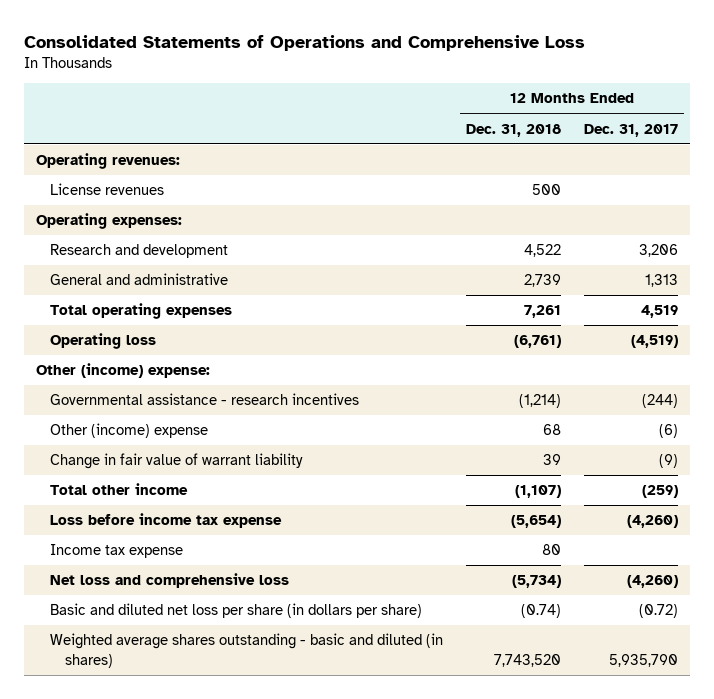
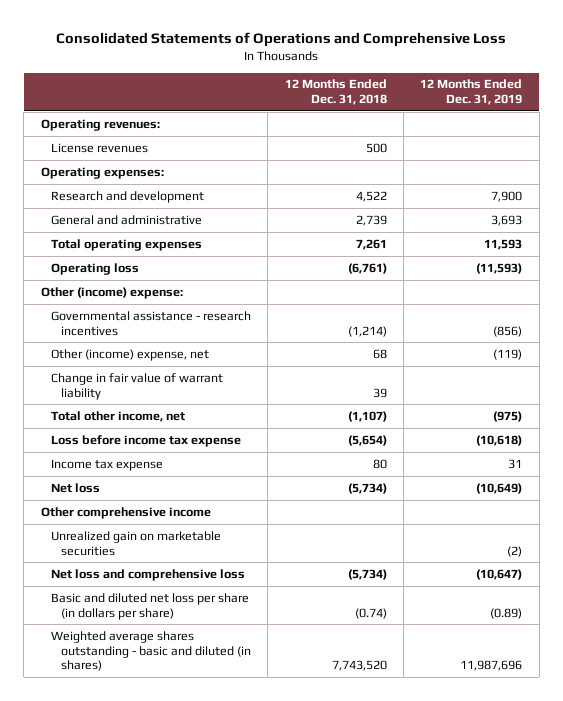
[584,123,679,137] Dec. 31, 2017 -> none
none -> [420,79,523,106] 12 Months Ended Dec. 31, 2019
[50,423,209,439] Other (income) expense -> [50,348,209,361] Other (income) expense, net
[50,483,189,496] Total other income -> [50,410,185,422] Total other income, net
none -> [50,482,100,493] Net loss
none -> [40,506,211,519] Other comprehensive income
none -> [50,530,221,556] Unrealized gain on marketable securities

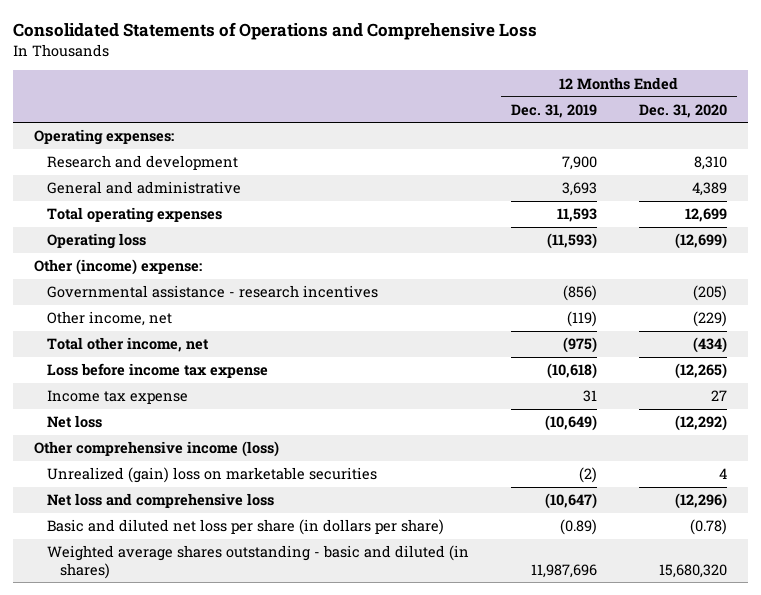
[284,79,387,106] 12 Months Ended Dec. 31, 2018 -> none
none -> [638,103,727,118] Dec. 31, 2020
[40,118,160,131] Operating revenues: -> none
[50,142,148,153] License revenues -> none
[50,372,223,400] Change in fair value of warrant liability -> none
[50,348,209,361] Other (income) expense, net -> [47,311,173,327] Other income, net
[40,506,211,519] Other comprehensive income -> [33,441,279,458] Other comprehensive income (loss)
[50,530,221,556] Unrealized gain on marketable securities -> [47,467,378,484] Unrealized (gain) loss on marketable securities

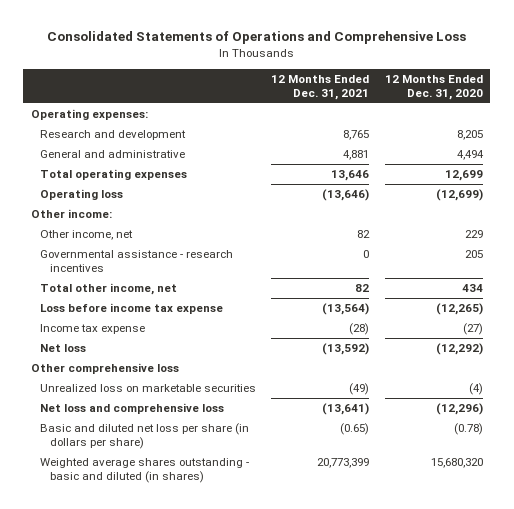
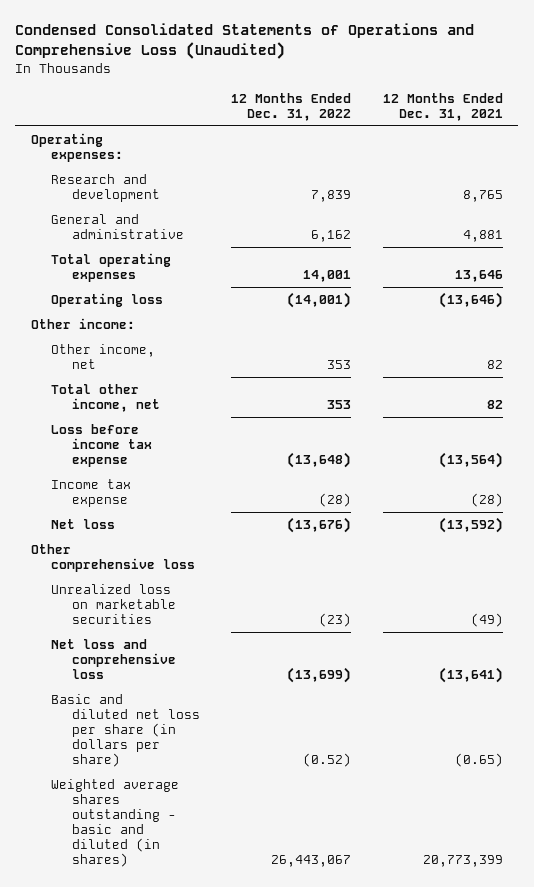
[46,31,466,45] Consolidated Statements of Operations and Comprehensive Loss -> [15,23,475,60] Condensed Consolidated Statements of Operations and Comprehensive Loss (Unaudited)
[384,74,483,100] 12 Months Ended Dec. 31, 2020 -> none
none -> [231,92,352,121] 12 Months Ended Dec. 31, 2022
[40,250,234,273] Governmental assistance - research incentives -> none

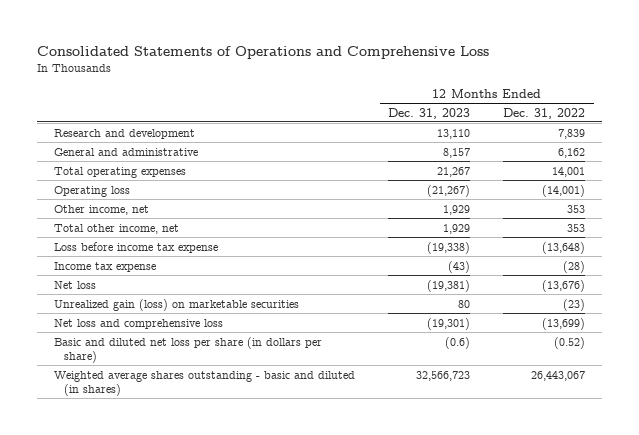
[15,23,475,60] Condensed Consolidated Statements of Operations and Comprehensive Loss (Unaudited) -> [36,45,489,59] Consolidated Statements of Operations and Comprehensive Loss
[382,92,503,121] 12 Months Ended Dec. 31, 2021 -> none
none -> [387,107,470,119] Dec. 31, 2023
[30,132,124,163] Operating expenses: -> none
[30,317,135,329] Other income: -> none
[30,543,196,573] Other comprehensive loss -> none
[51,583,176,625] Unrealized loss on marketable securities -> [53,298,299,311] Unrealized gain (loss) on marketable securities

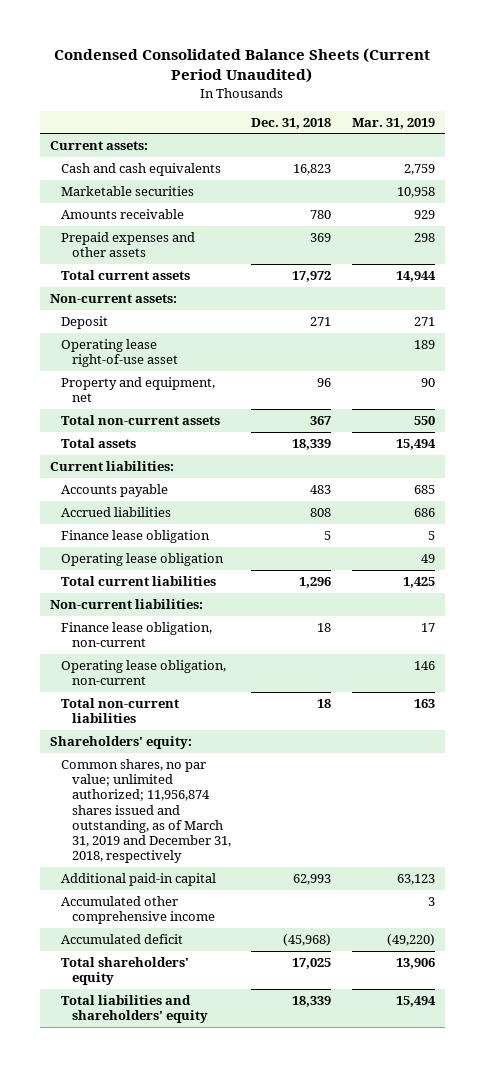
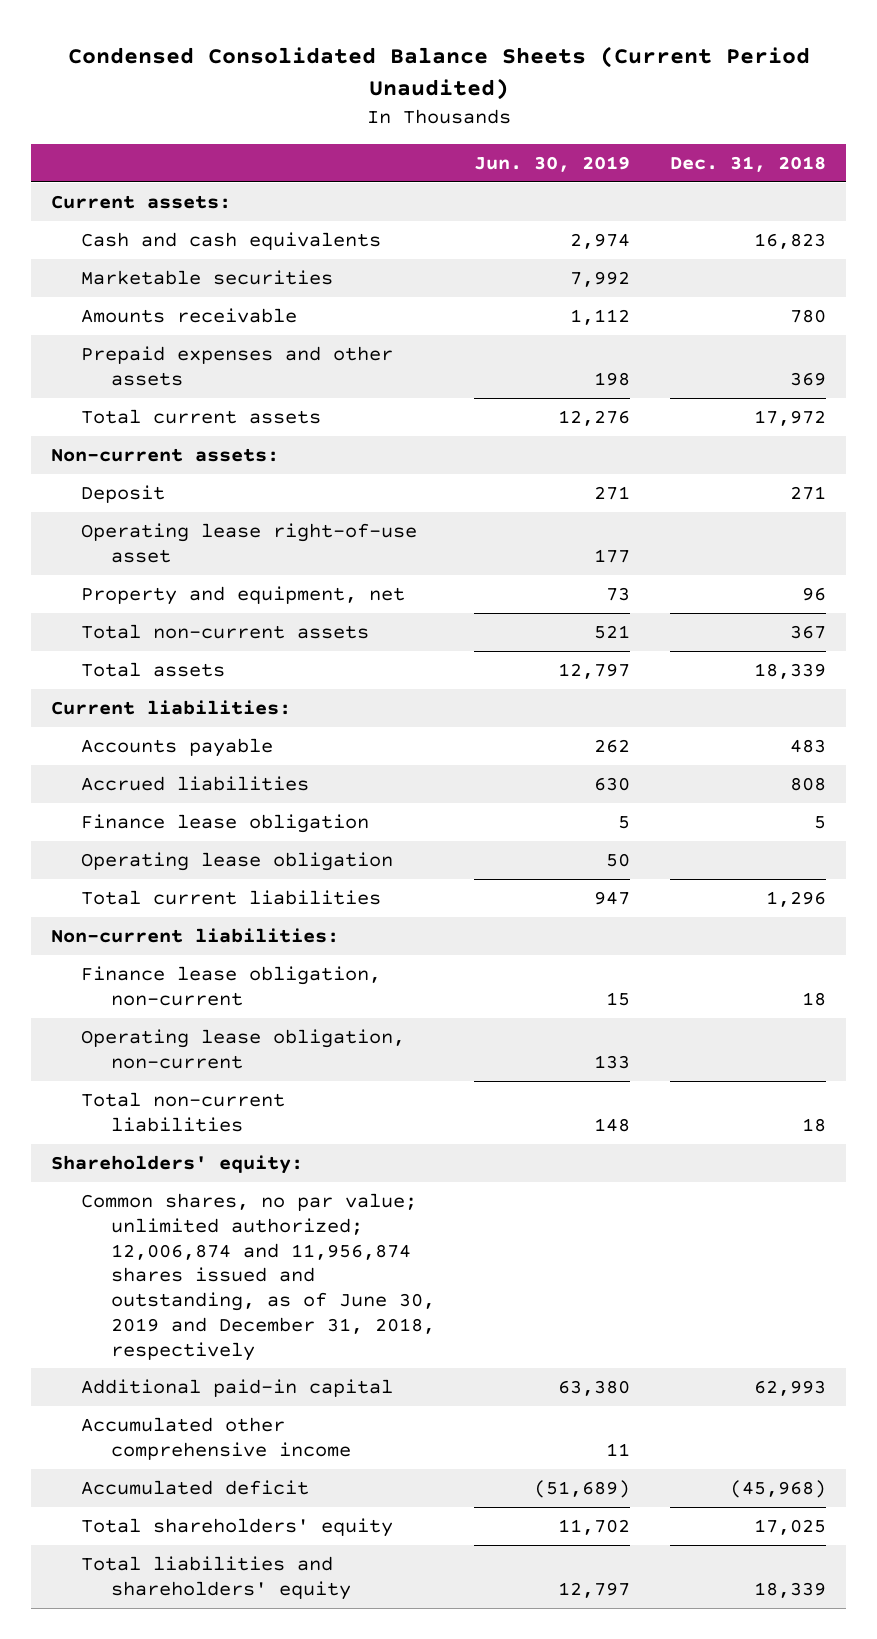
[351,117,435,129] Mar. 31, 2019 -> none
none -> [474,155,631,172] Jun. 30, 2019
[61,758,232,864] Common shares, no par value; unlimited authorized; 11,956,874 shares issued and outstanding, as of March 31, 2019 and December 31, 2018, respectively -> [80,1193,435,1361] Common shares, no par value; unlimited authorized; 12,006,874 and 11,956,874 shares issued and outstanding, as of June 30, 2019 and December 31, 2018, respectively

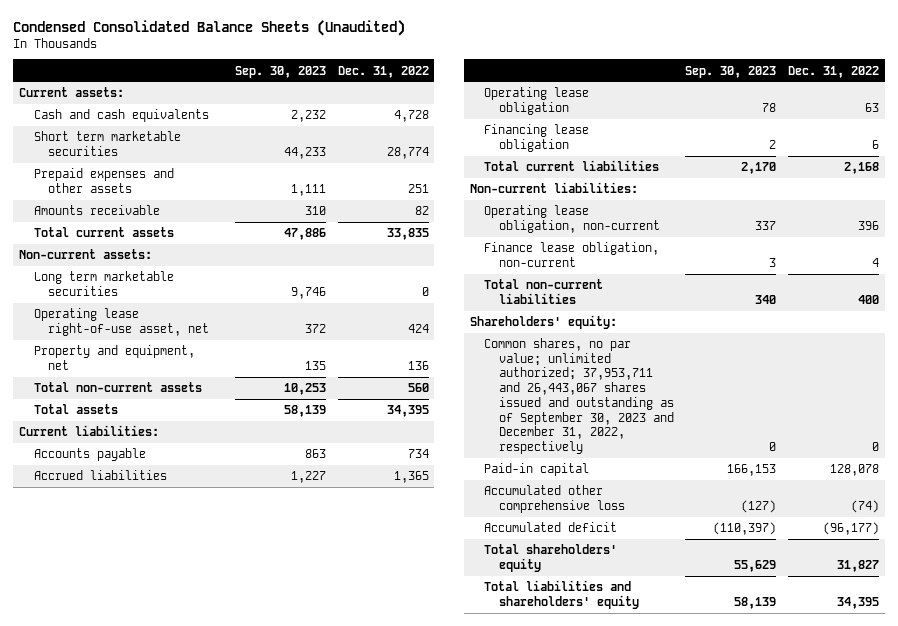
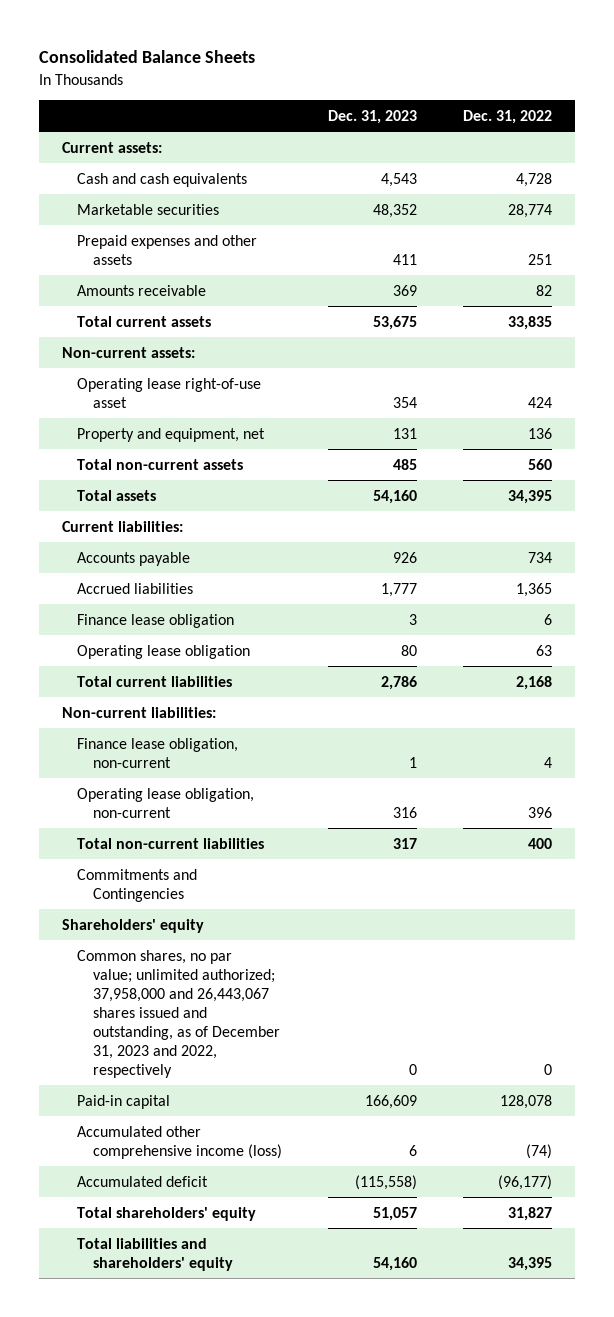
[13,19,406,36] Condensed Consolidated Balance Sheets (Unaudited) -> [38,50,255,64] Consolidated Balance Sheets
[234,65,326,78] Sep. 30, 2023 -> none
none -> [327,110,417,125] Dec. 31, 2023
[33,131,181,156] Short term marketable securities -> [77,203,220,215] Marketable securities
[33,271,174,296] Long term marketable securities -> none
[33,308,209,336] Operating lease right-of-use asset, net -> [77,377,262,408] Operating lease right-of-use asset
none -> [77,613,235,628] Finance lease obligation
[484,124,590,152] Financing lease obligation -> none
[484,205,660,233] Operating lease obligation, non-current -> [77,787,255,818] Operating lease obligation, non-current
none -> [77,868,198,902] Commitments and Contingencies
[469,315,617,330] Shareholders' equity: -> [61,918,204,933] Shareholders' equity
[484,338,674,454] Common shares, no par value; unlimited authorized; 37,953,711 and 26,443,067 shares issued and outstanding as of September 30, 2023 and December 31, 2022, respectively -> [77,949,280,1078] Common shares, no par value; unlimited authorized; 37,958,000 and 26,443,067 shares issued and outstanding, as of December 31, 2023 and 2022, respectively
[484,485,625,513] Accumulated other comprehensive loss -> [77,1125,282,1159] Accumulated other comprehensive income (loss)

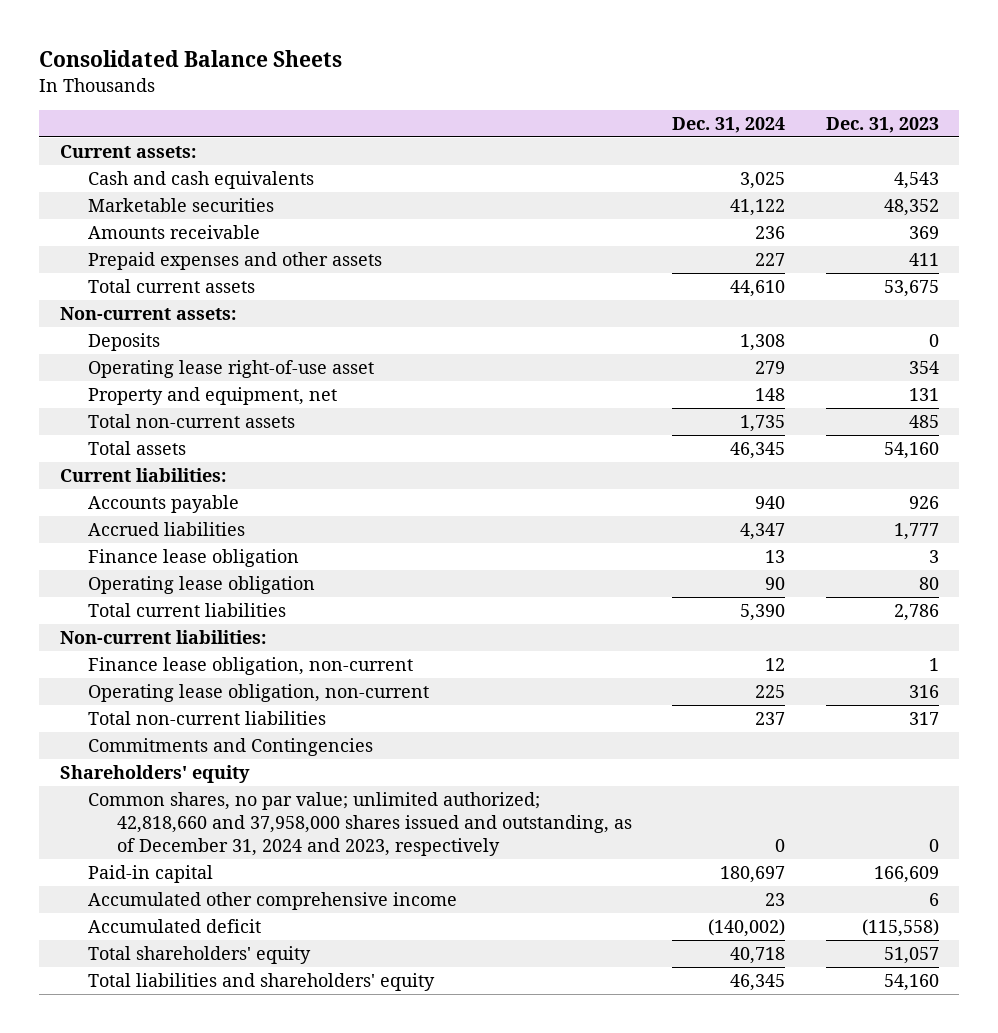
[463,110,553,125] Dec. 31, 2022 -> none
none -> [672,116,786,133] Dec. 31, 2024
[77,234,258,265] Prepaid expenses and other assets -> [88,252,383,271] Prepaid expenses and other assets
none -> [88,333,161,352] Deposits
[77,949,280,1078] Common shares, no par value; unlimited authorized; 37,958,000 and 26,443,067 shares issued and outstanding, as of December 31, 2023 and 2022, respectively -> [88,792,632,856] Common shares, no par value; unlimited authorized; 42,818,660 and 37,958,000 shares issued and outstanding, as of December 31, 2024 and 2023, respectively
[77,1125,282,1159] Accumulated other comprehensive income (loss) -> [88,892,458,911] Accumulated other comprehensive income

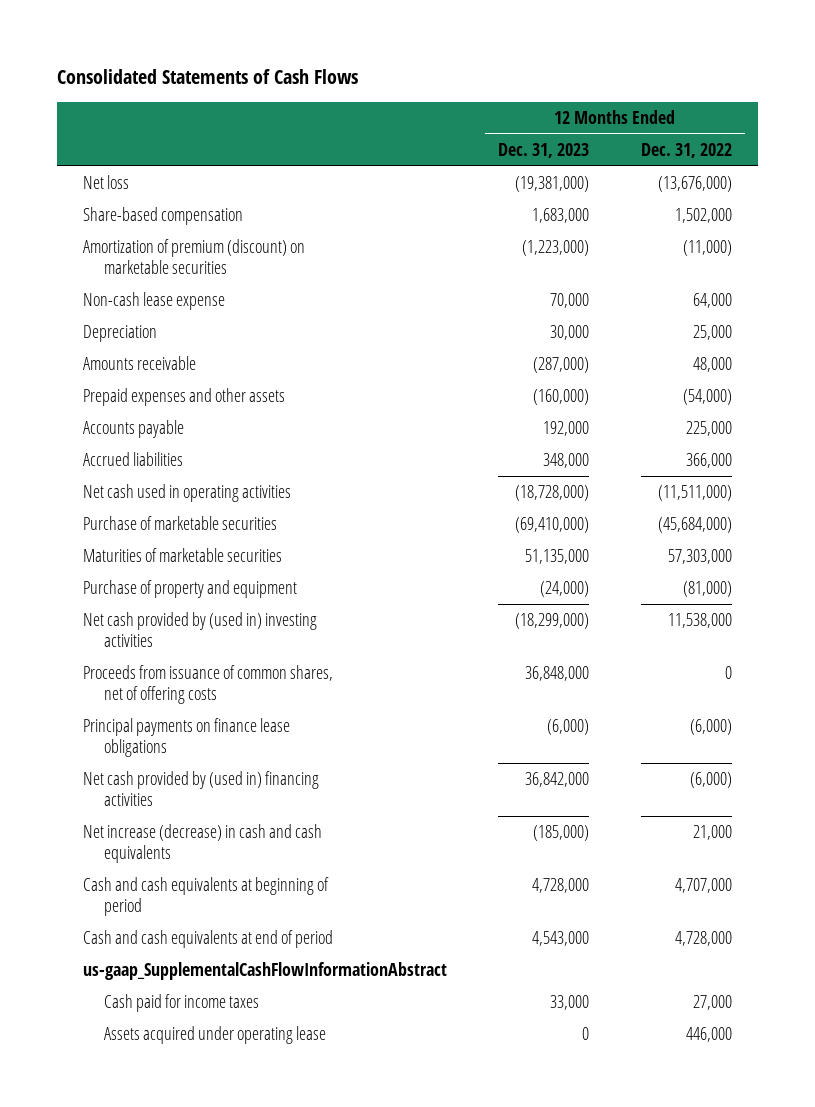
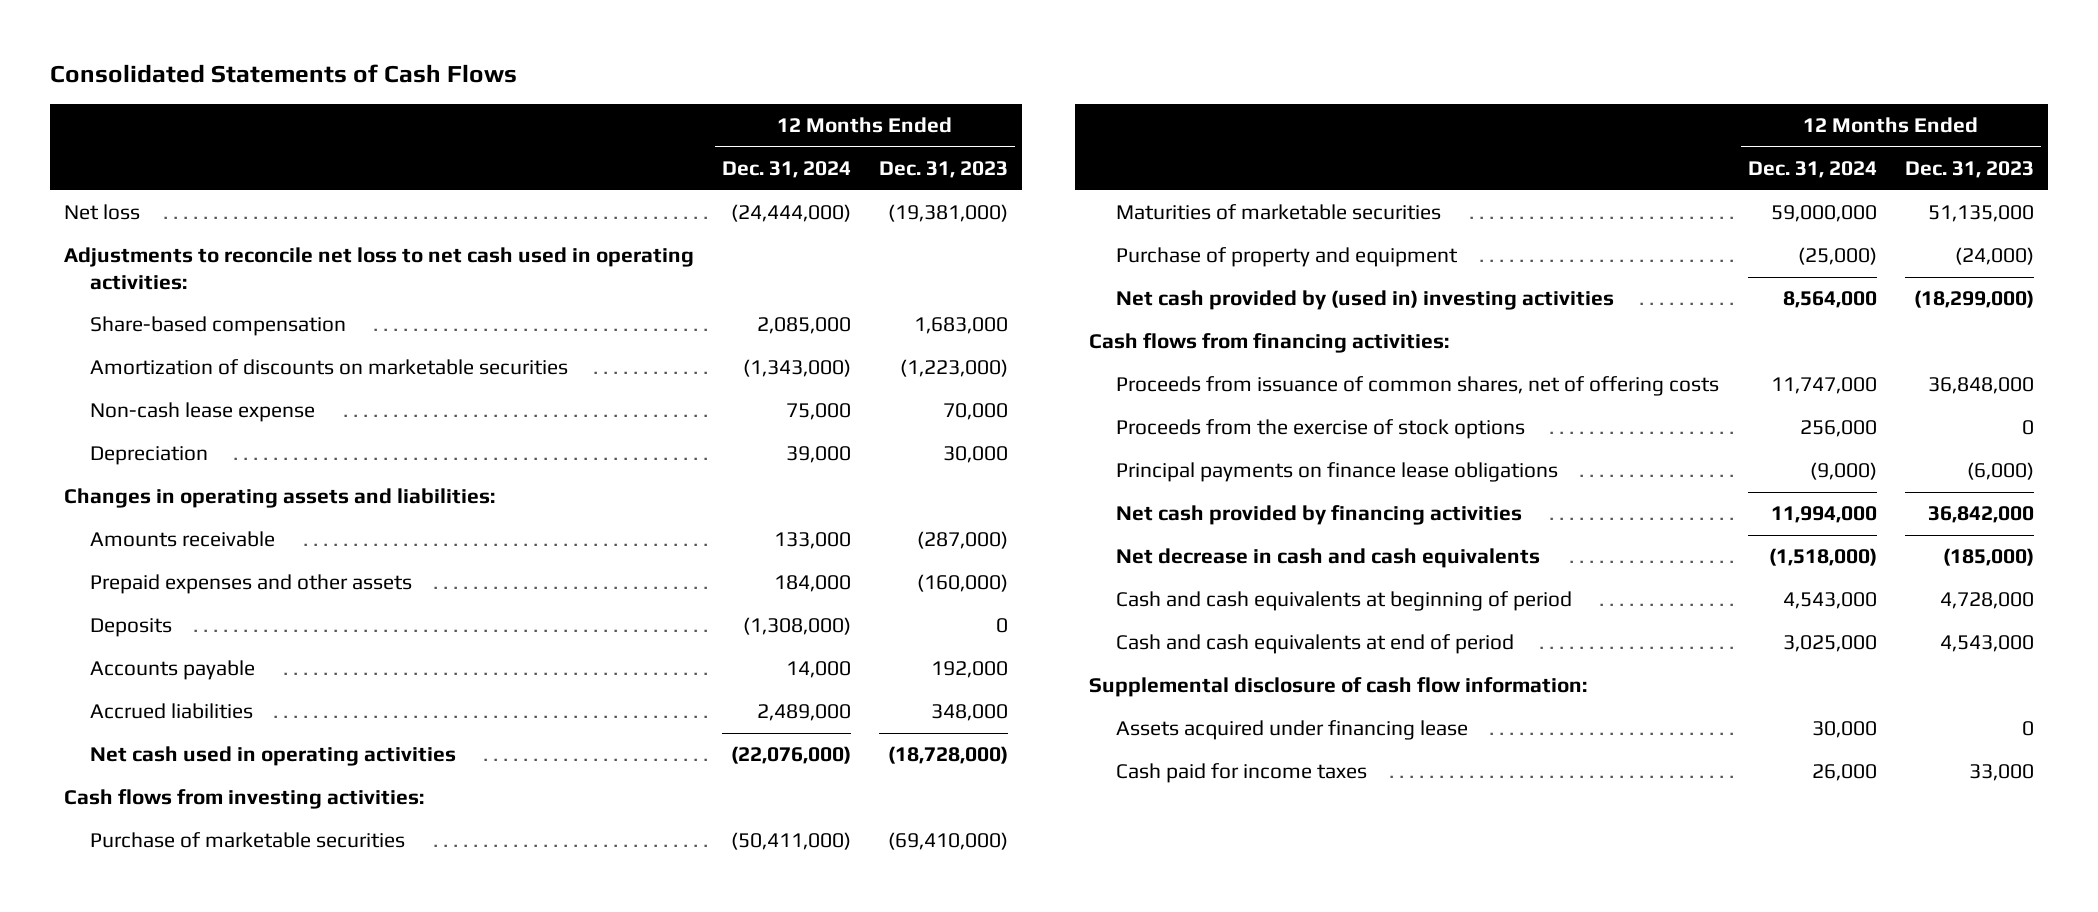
[640,142,732,158] Dec. 31, 2022 -> none
none -> [721,161,851,179] Dec. 31, 2024
none -> [63,247,694,290] Adjustments to reconcile net loss to net cash used in operating activities:
[82,239,305,275] Amortization of premium (discount) on marketable securities -> [90,359,569,376] Amortization of discounts on marketable securities
none -> [63,488,495,509] Changes in operating assets and liabilities:
none -> [90,618,173,638] Deposits
none -> [63,789,424,810] Cash flows from investing activities:
none -> [1089,333,1450,354] Cash flows from financing activities:
none -> [1116,419,1526,440] Proceeds from the exercise of stock options
[82,771,319,807] Net cash provided by (used in) financing activities -> [1116,505,1523,526] Net cash provided by financing activities
[82,824,322,864] Net increase (decrease) in cash and cash equivalents -> [1116,548,1541,569] Net decrease in cash and cash equivalents
[82,962,447,981] us-gaap_SupplementalCashFlowInformationAbstract -> [1089,677,1588,698] Supplemental disclosure of cash flow information:
none -> [1116,720,1469,741] Assets acquired under financing lease
[103,1026,326,1045] Assets acquired under operating lease -> none

